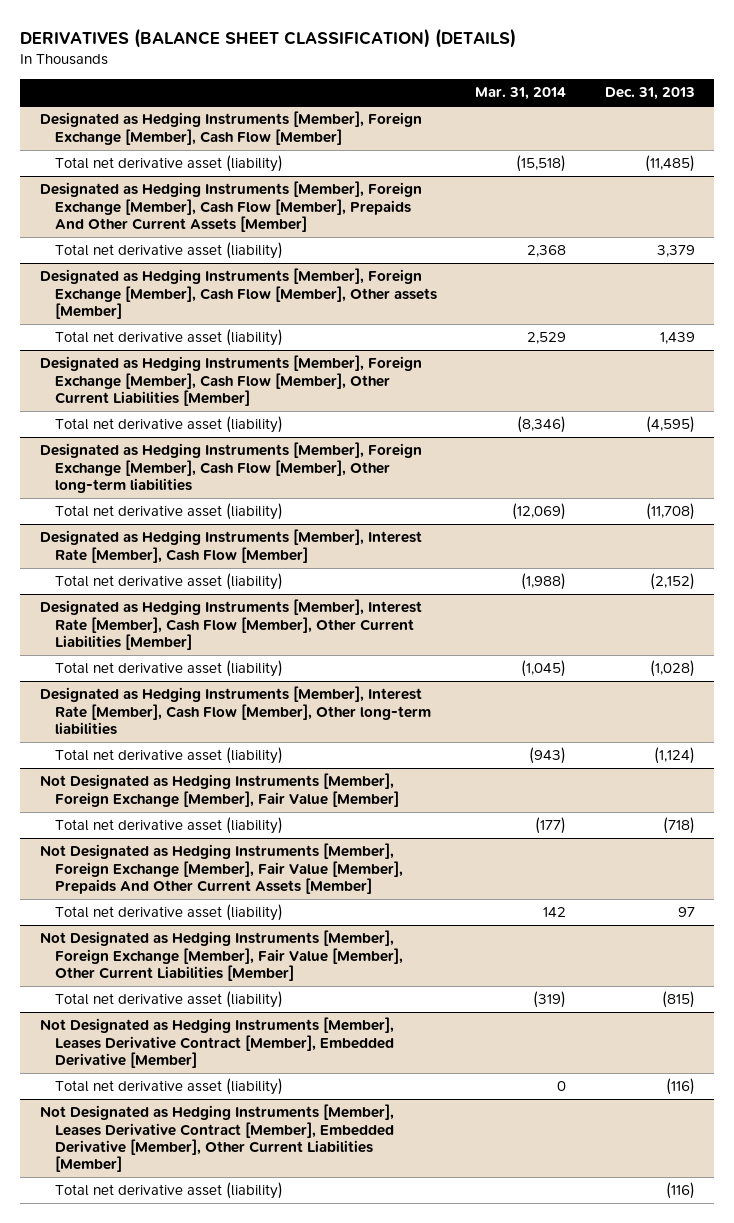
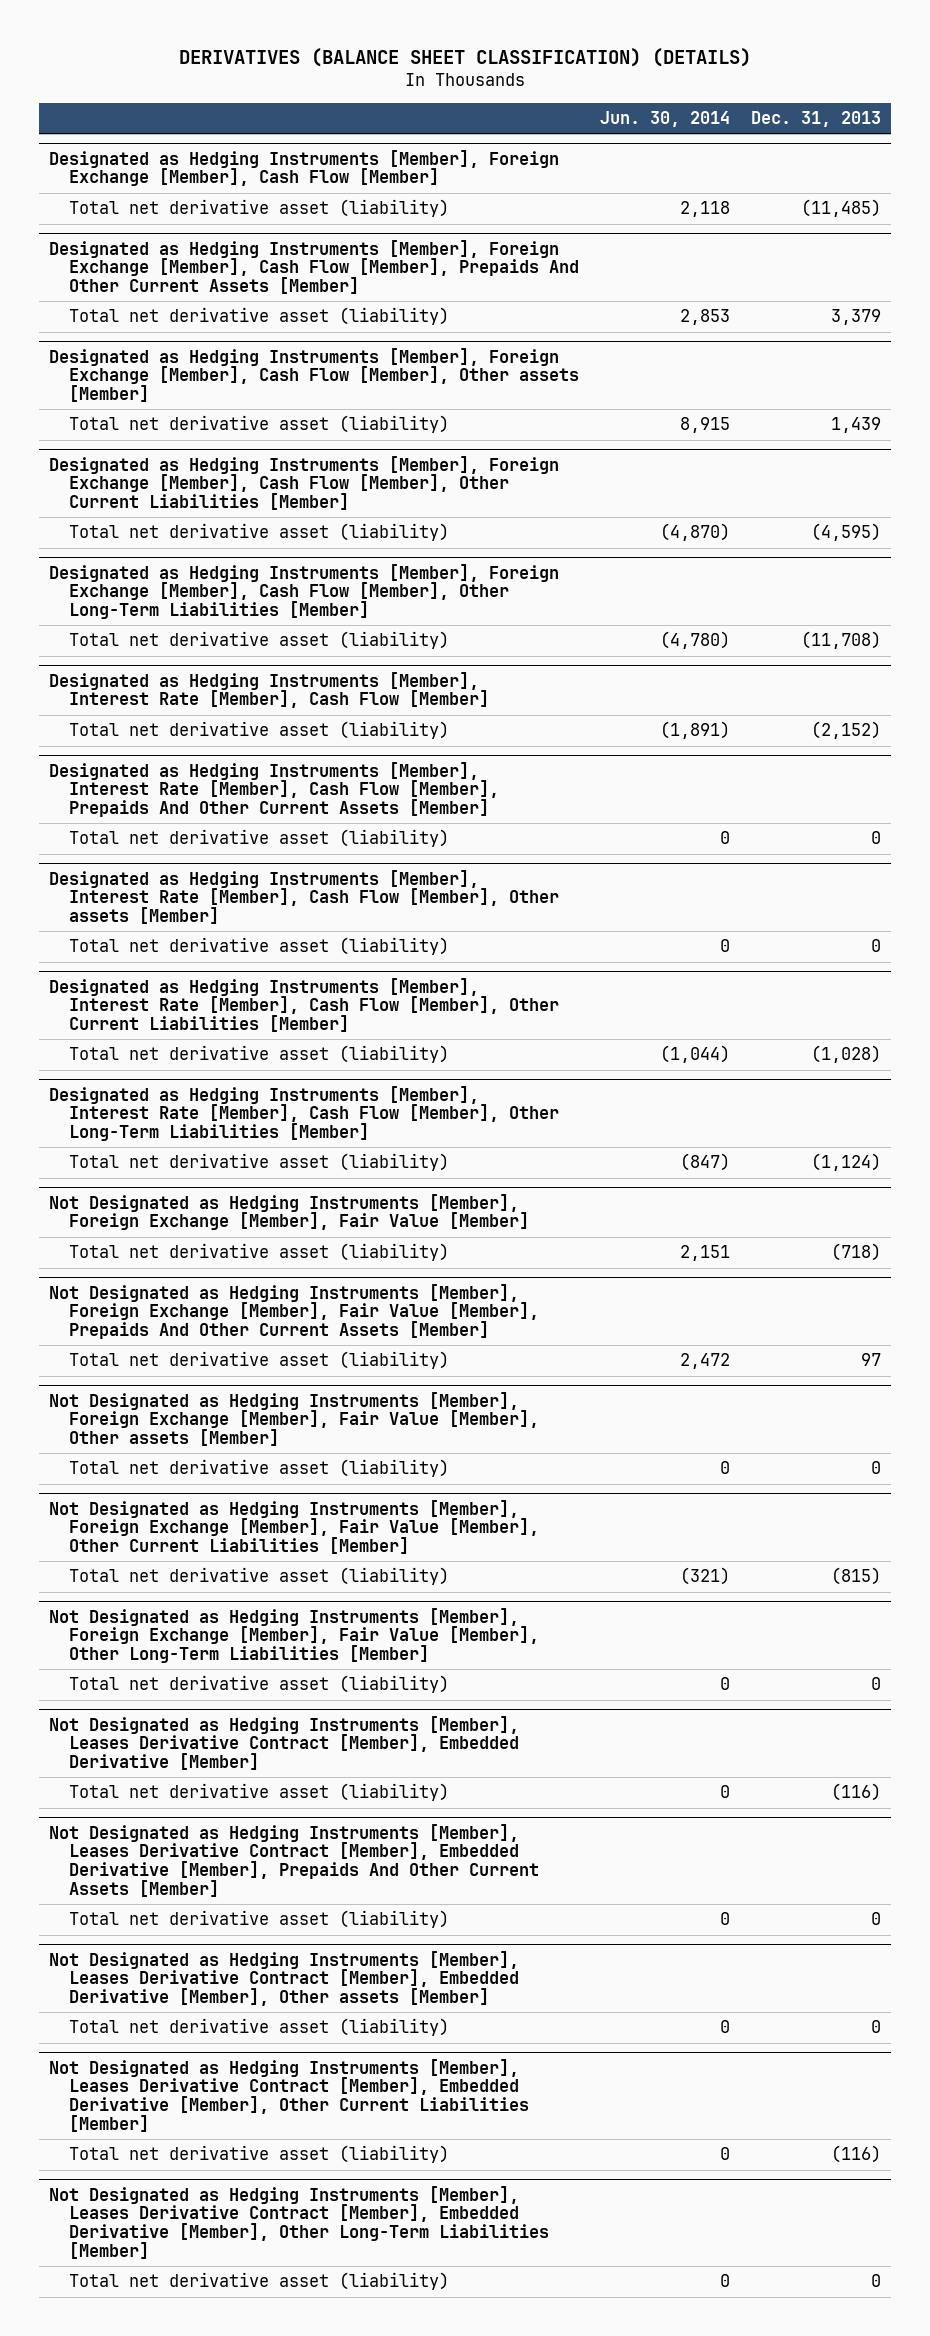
[475,86,567,100] Mar. 31, 2014 -> none
none -> [599,110,730,127] Jun. 30, 2014
[39,442,422,493] Designated as Hedging Instruments [Member], Foreign Exchange [Member], Cash Flow [Member], Other long-term liabilities -> [49,563,560,620] Designated as Hedging Instruments [Member], Foreign Exchange [Member], Cash Flow [Member], Other Long-Term Liabilities [Member]
none -> [49,761,499,818] Designated as Hedging Instruments [Member], Interest Rate [Member], Cash Flow [Member], Prepaids And Other Current Assets [Member]
none -> [68,829,449,848] Total net derivative asset (liability)
none -> [49,869,559,925] Designated as Hedging Instruments [Member], Interest Rate [Member], Cash Flow [Member], Other assets [Member]
none -> [68,937,449,956] Total net derivative asset (liability)
[39,686,431,735] Designated as Hedging Instruments [Member], Interest Rate [Member], Cash Flow [Member], Other long-term liabilities -> [49,1085,559,1142] Designated as Hedging Instruments [Member], Interest Rate [Member], Cash Flow [Member], Other Long-Term Liabilities [Member]
none -> [49,1391,539,1447] Not Designated as Hedging Instruments [Member], Foreign Exchange [Member], Fair Value [Member], Other assets [Member]
none -> [68,1459,449,1478] Total net derivative asset (liability)
none -> [49,1607,539,1664] Not Designated as Hedging Instruments [Member], Foreign Exchange [Member], Fair Value [Member], Other Long-Term Liabilities [Member]
none -> [68,1675,449,1694] Total net derivative asset (liability)
none -> [49,1823,539,1897] Not Designated as Hedging Instruments [Member], Leases Derivative Contract [Member], Embedded Derivative [Member], Prepaids And Other Current Assets [Member]
none -> [68,1910,449,1929] Total net derivative asset (liability)
none -> [49,1950,520,2007] Not Designated as Hedging Instruments [Member], Leases Derivative Contract [Member], Embedded Derivative [Member], Other assets [Member]
none -> [68,2018,449,2037] Total net derivative asset (liability)
none -> [49,2185,549,2259] Not Designated as Hedging Instruments [Member], Leases Derivative Contract [Member], Embedded Derivative [Member], Other Long-Term Liabilities [Member]
none -> [68,2272,449,2291] Total net derivative asset (liability)

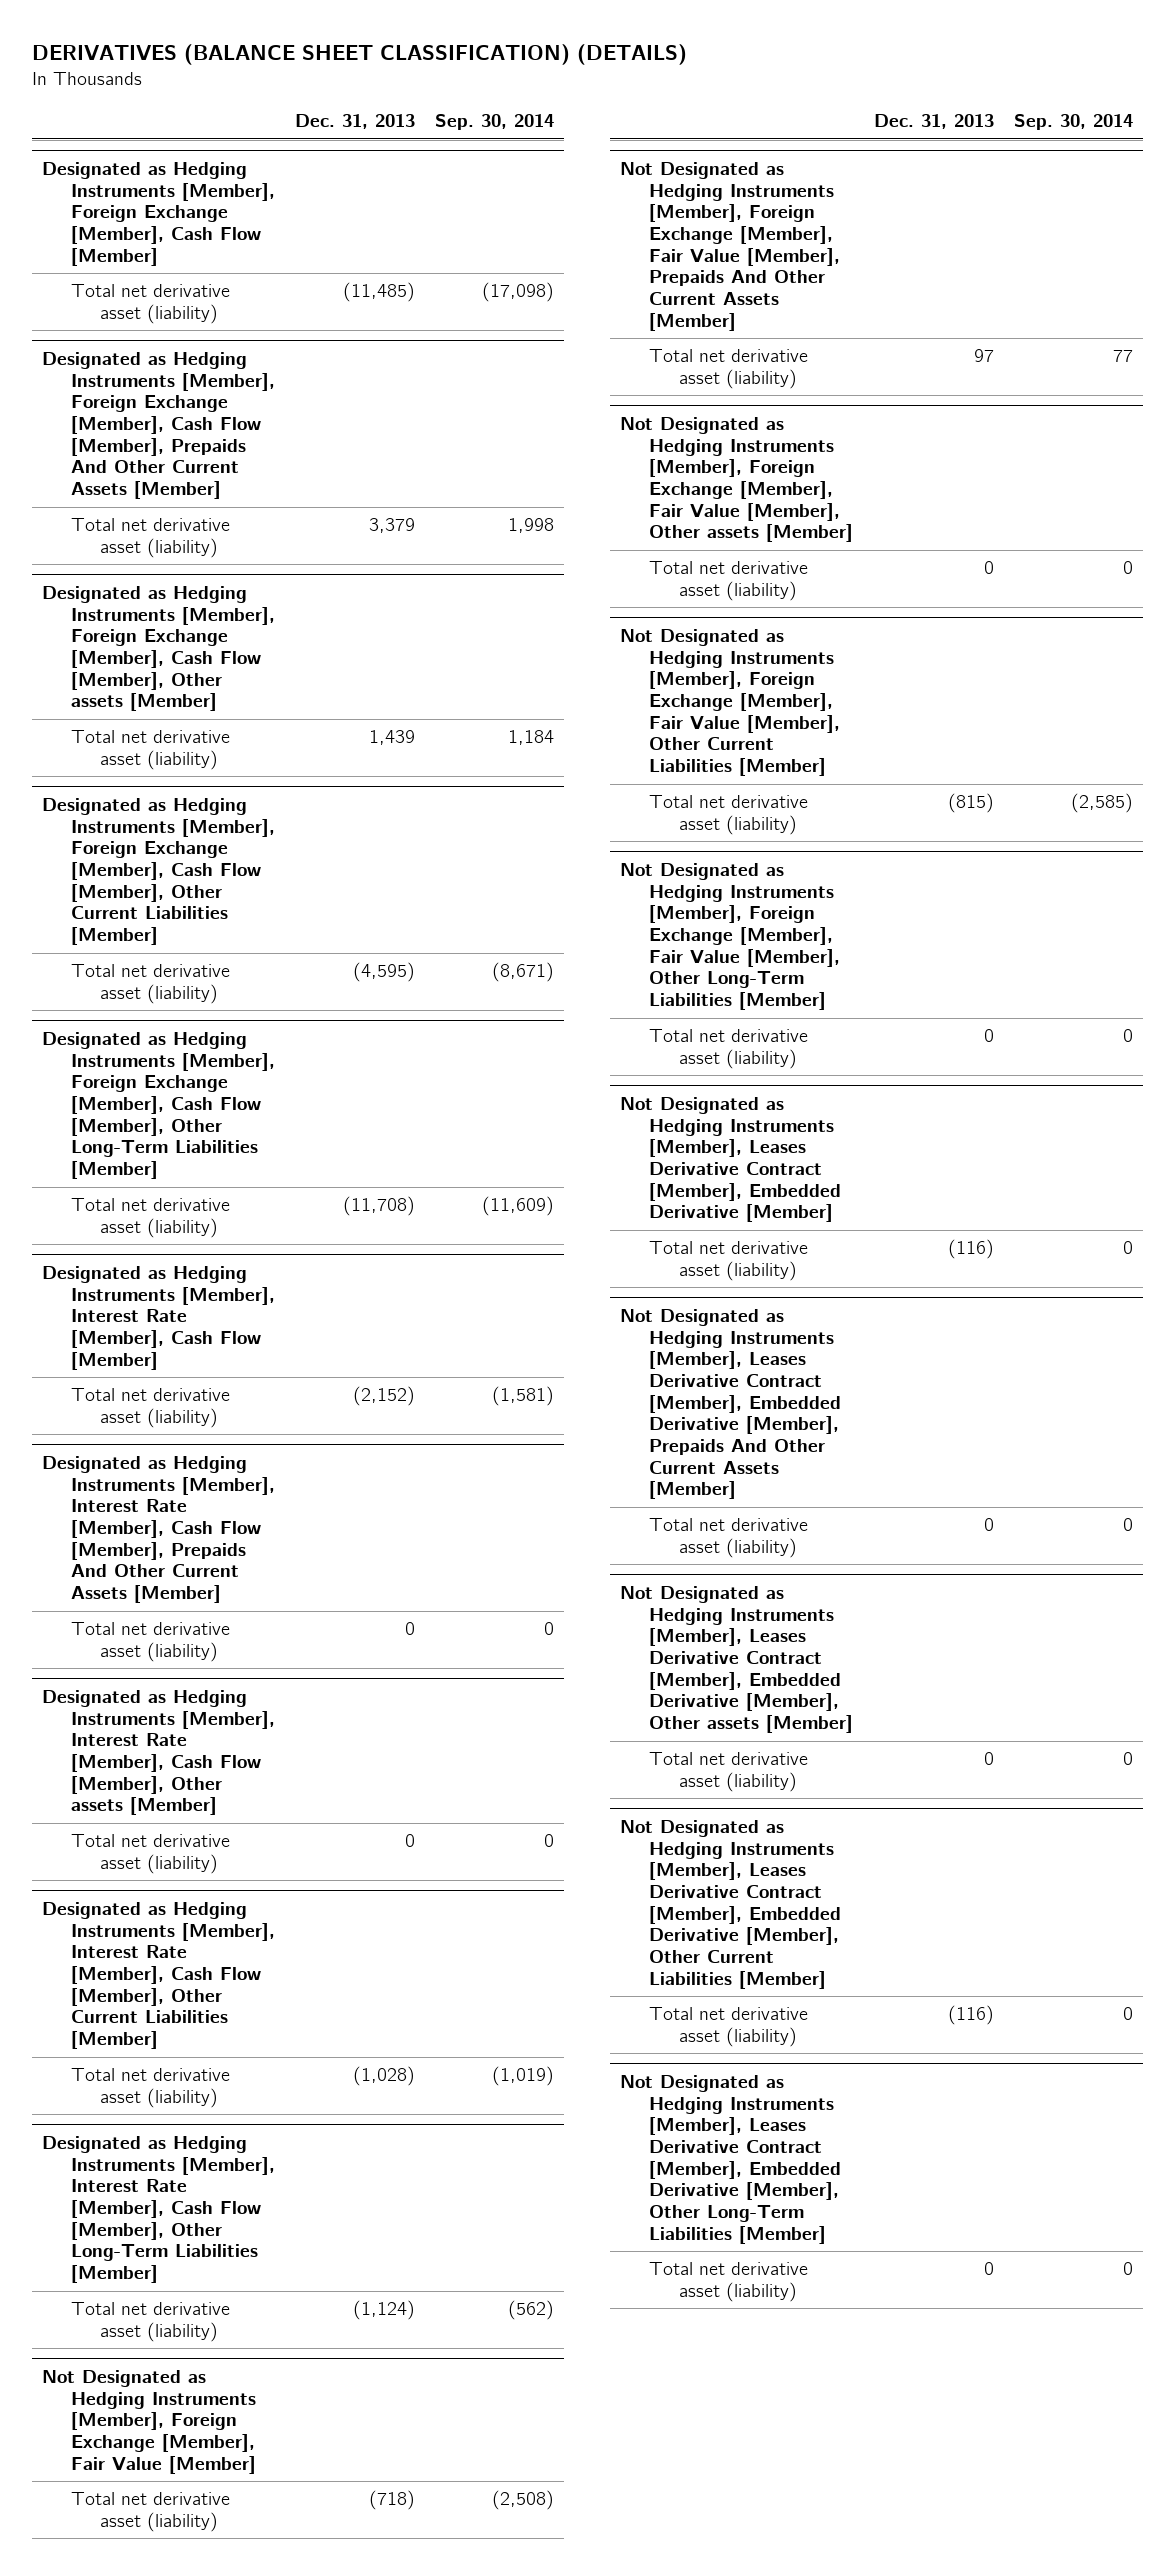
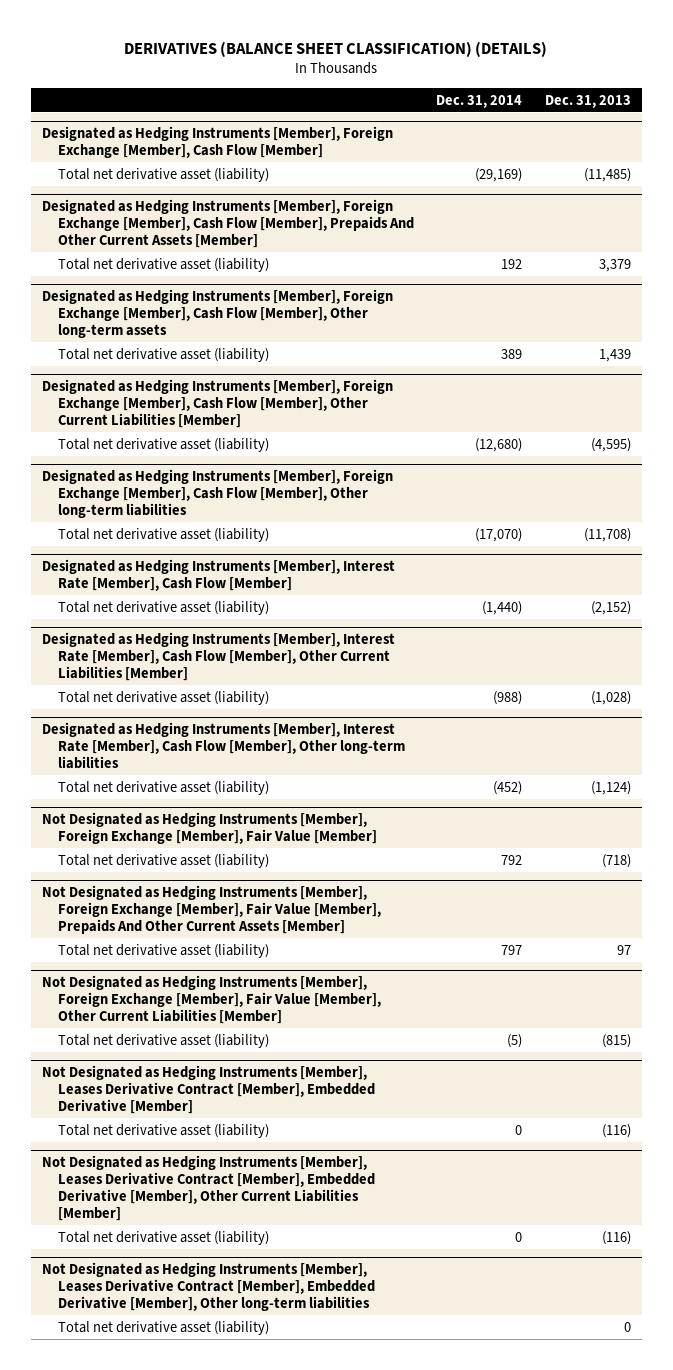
[435,114,555,131] Sep. 30, 2014 -> none
none -> [436,94,523,108] Dec. 31, 2014
[41,586,275,712] Designated as Hedging Instruments [Member], Foreign Exchange [Member], Cash Flow [Member], Other assets [Member] -> [42,289,394,339] Designated as Hedging Instruments [Member], Foreign Exchange [Member], Cash Flow [Member], Other long-term assets
[41,1032,275,1179] Designated as Hedging Instruments [Member], Foreign Exchange [Member], Cash Flow [Member], Other Long-Term Liabilities [Member] -> [42,469,394,519] Designated as Hedging Instruments [Member], Foreign Exchange [Member], Cash Flow [Member], Other long-term liabilities
[41,1456,275,1603] Designated as Hedging Instruments [Member], Interest Rate [Member], Cash Flow [Member], Prepaids And Other Current Assets [Member] -> none
[70,1622,230,1662] Total net derivative asset (liability) -> none
[41,1690,275,1816] Designated as Hedging Instruments [Member], Interest Rate [Member], Cash Flow [Member], Other assets [Member] -> none
[70,1834,230,1874] Total net derivative asset (liability) -> none
[41,2136,275,2283] Designated as Hedging Instruments [Member], Interest Rate [Member], Cash Flow [Member], Other Long-Term Liabilities [Member] -> [42,722,406,770] Designated as Hedging Instruments [Member], Interest Rate [Member], Cash Flow [Member], Other long-term liabilities
[620,417,854,543] Not Designated as Hedging Instruments [Member], Foreign Exchange [Member], Fair Value [Member], Other assets [Member] -> none
[649,561,809,601] Total net derivative asset (liability) -> none
[620,863,841,1010] Not Designated as Hedging Instruments [Member], Foreign Exchange [Member], Fair Value [Member], Other Long-Term Liabilities [Member] -> none
[649,1029,809,1069] Total net derivative asset (liability) -> none
[620,1309,842,1500] Not Designated as Hedging Instruments [Member], Leases Derivative Contract [Member], Embedded Derivative [Member], Prepaids And Other Current Assets [Member] -> none
[649,1518,809,1558] Total net derivative asset (liability) -> none
[620,1586,854,1733] Not Designated as Hedging Instruments [Member], Leases Derivative Contract [Member], Embedded Derivative [Member], Other assets [Member] -> none
[649,1752,809,1792] Total net derivative asset (liability) -> none
[620,2075,842,2244] Not Designated as Hedging Instruments [Member], Leases Derivative Contract [Member], Embedded Derivative [Member], Other Long-Term Liabilities [Member] -> [42,1262,376,1312] Not Designated as Hedging Instruments [Member], Leases Derivative Contract [Member], Embedded Derivative [Member], Other long-term liabilities

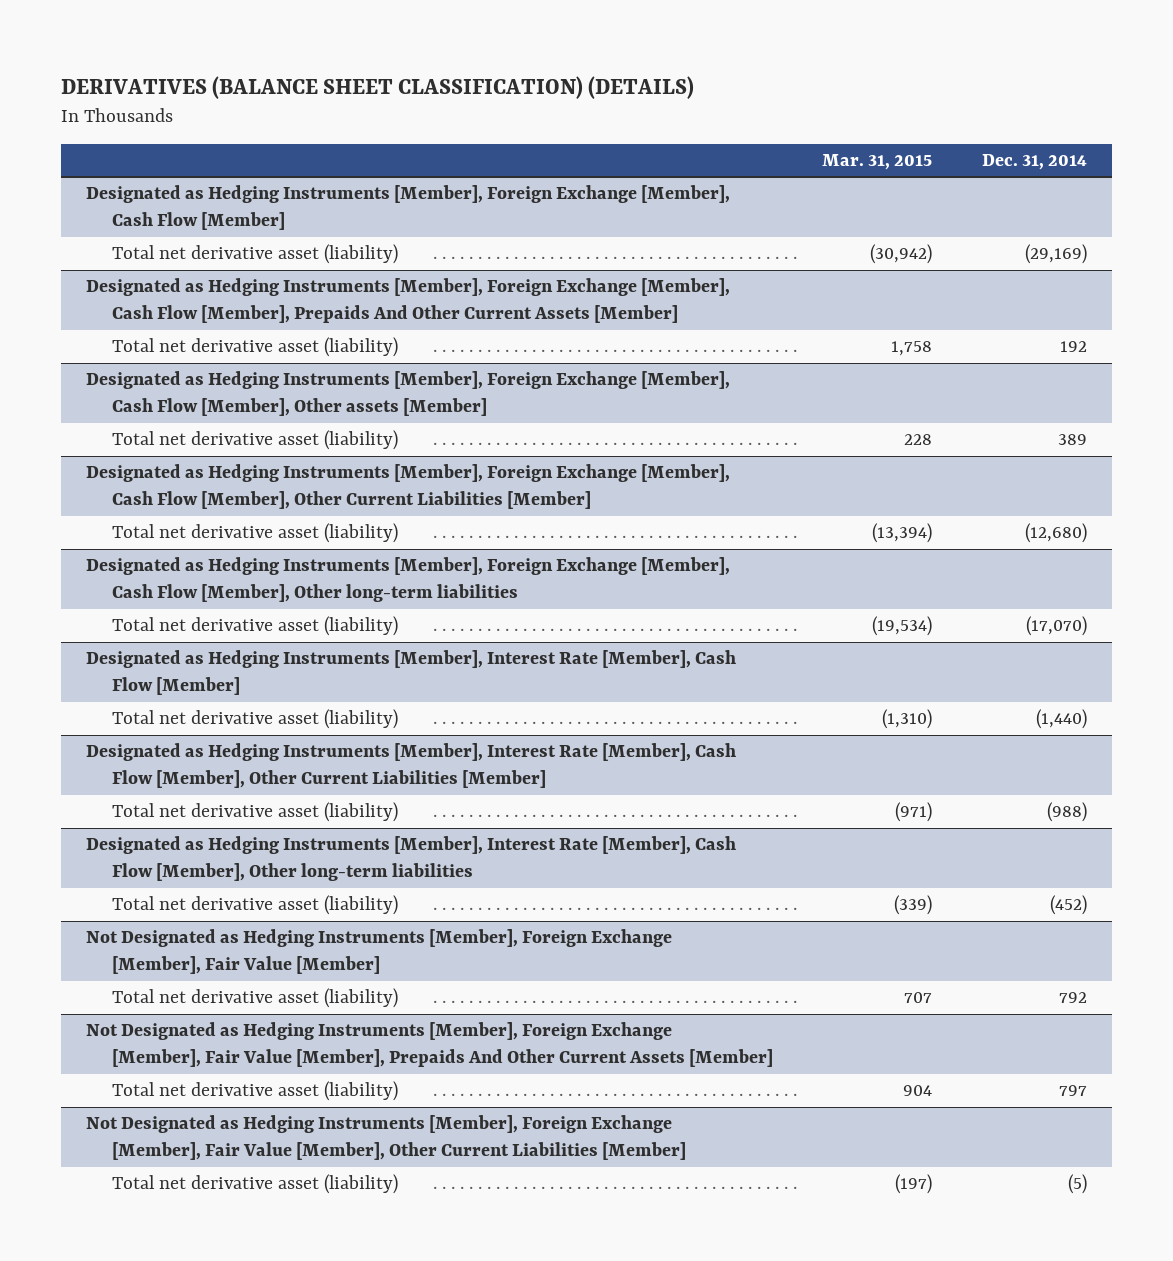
[544,94,631,108] Dec. 31, 2013 -> none
none -> [822,153,933,170] Mar. 31, 2015
[42,289,394,339] Designated as Hedging Instruments [Member], Foreign Exchange [Member], Cash Flow [Member], Other long-term assets -> [85,371,730,417] Designated as Hedging Instruments [Member], Foreign Exchange [Member], Cash Flow [Member], Other assets [Member]
[42,1065,376,1115] Not Designated as Hedging Instruments [Member], Leases Derivative Contract [Member], Embedded Derivative [Member] -> none
[58,1123,270,1138] Total net derivative asset (liability) -> none
[42,1155,376,1222] Not Designated as Hedging Instruments [Member], Leases Derivative Contract [Member], Embedded Derivative [Member], Other Current Liabilities [Member] -> none
[58,1230,270,1245] Total net derivative asset (liability) -> none
[42,1262,376,1312] Not Designated as Hedging Instruments [Member], Leases Derivative Contract [Member], Embedded Derivative [Member], Other long-term liabilities -> none
[58,1320,270,1335] Total net derivative asset (liability) -> none

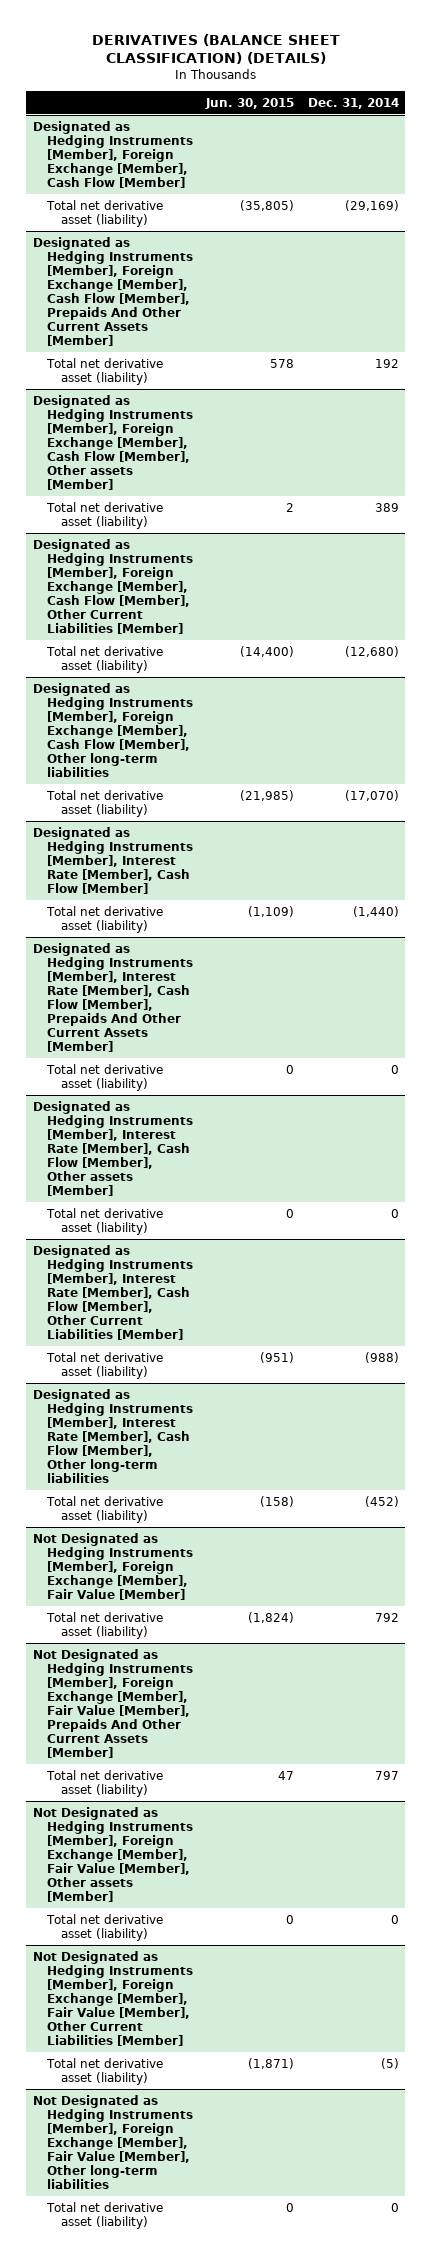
[822,153,933,170] Mar. 31, 2015 -> none
none -> [205,97,295,109] Jun. 30, 2015
none -> [32,942,193,1053] Designated as Hedging Instruments [Member], Interest Rate [Member], Cash Flow [Member], Prepaids And Other Current Assets [Member]
none -> [45,1063,163,1091] Total net derivative asset (liability)
none -> [32,1100,193,1197] Designated as Hedging Instruments [Member], Interest Rate [Member], Cash Flow [Member], Other assets [Member]
none -> [45,1207,163,1235] Total net derivative asset (liability)
none -> [32,1806,193,1903] Not Designated as Hedging Instruments [Member], Foreign Exchange [Member], Fair Value [Member], Other assets [Member]
none -> [45,1913,163,1941] Total net derivative asset (liability)
none -> [32,2094,193,2190] Not Designated as Hedging Instruments [Member], Foreign Exchange [Member], Fair Value [Member], Other long-term liabilities
none -> [45,2201,163,2229] Total net derivative asset (liability)

